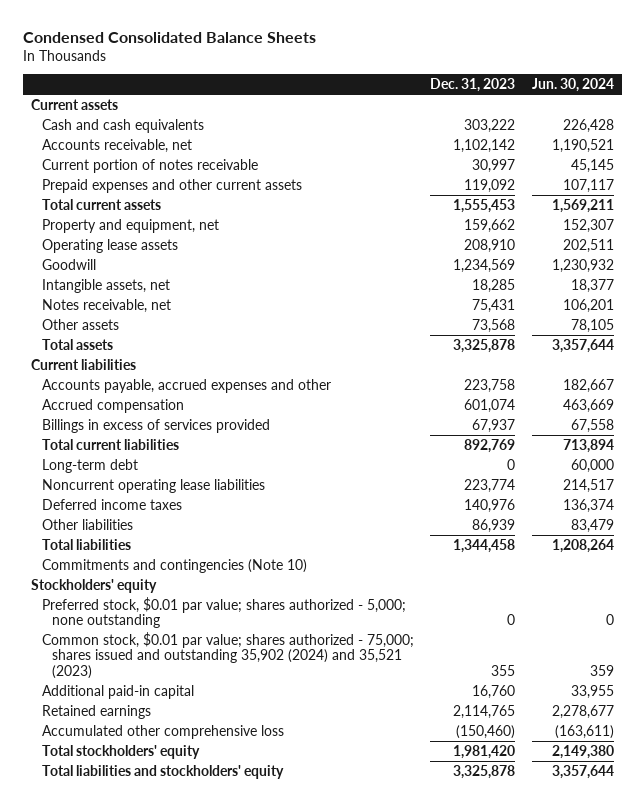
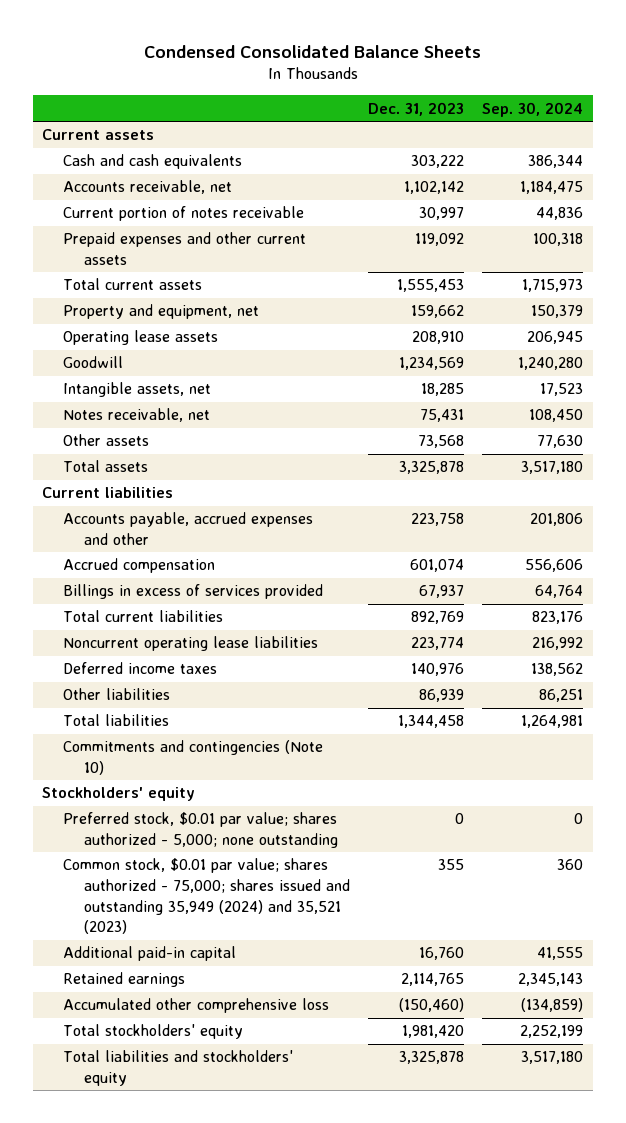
[531,78,614,93] Jun. 30, 2024 -> none
none -> [482,101,584,117] Sep. 30, 2024
[41,458,138,473] Long-term debt -> none
[41,631,414,679] Common stock, $0.01 par value; shares authorized - 75,000; shares issued and outstanding 35,902 (2024) and 35,521 (2023) -> [62,858,350,935] Common stock, $0.01 par value; shares authorized - 75,000; shares issued and outstanding 35,949 (2024) and 35,521 (2023)

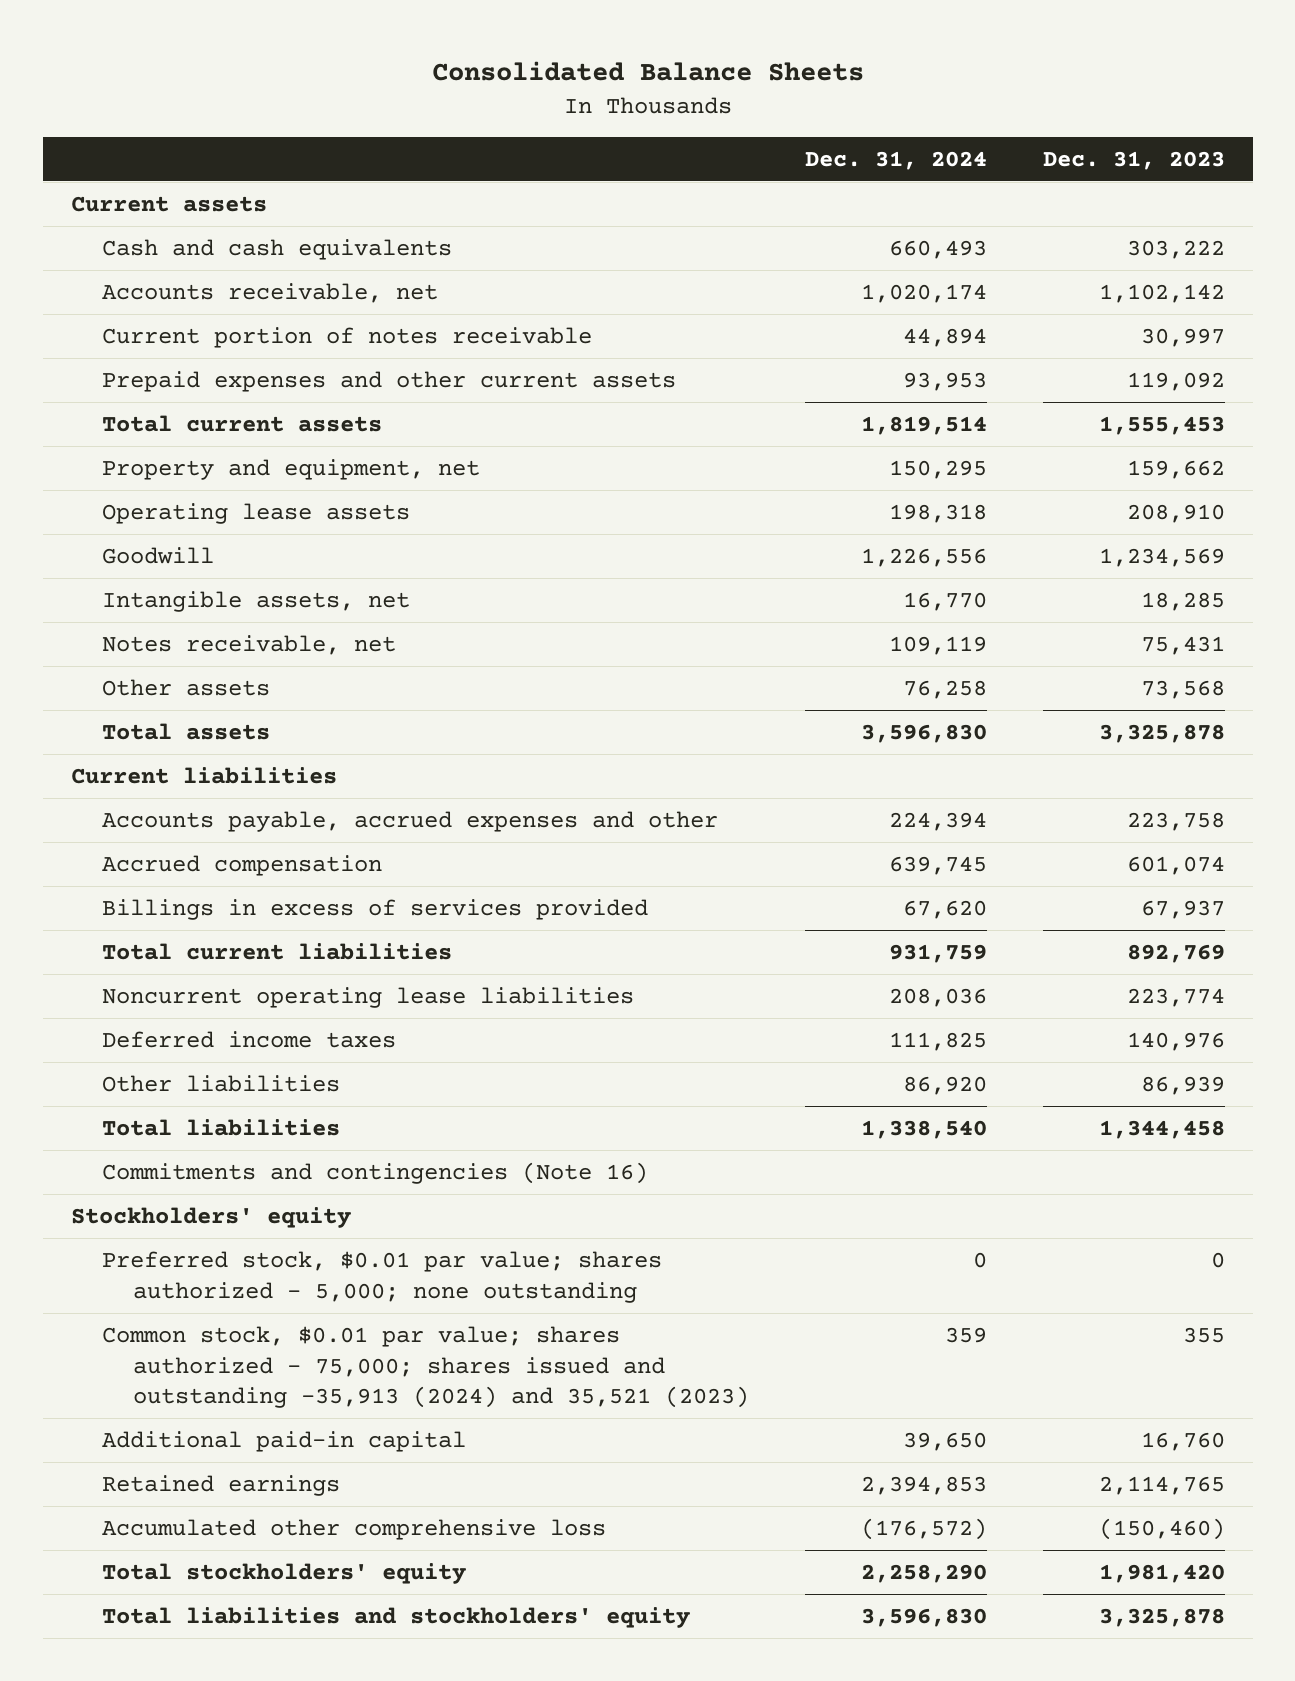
[143,44,481,58] Condensed Consolidated Balance Sheets -> [431,61,864,82] Consolidated Balance Sheets
[482,101,584,117] Sep. 30, 2024 -> none
none -> [805,150,988,170] Dec. 31, 2024
[62,740,323,775] Commitments and contingencies (Note 10) -> [102,1161,649,1184] Commitments and contingencies (Note 16)
[62,858,350,935] Common stock, $0.01 par value; shares authorized - 75,000; shares issued and outstanding 35,949 (2024) and 35,521 (2023) -> [102,1325,750,1409] Common stock, $0.01 par value; shares authorized - 75,000; shares issued and outstanding -35,913 (2024) and 35,521 (2023)

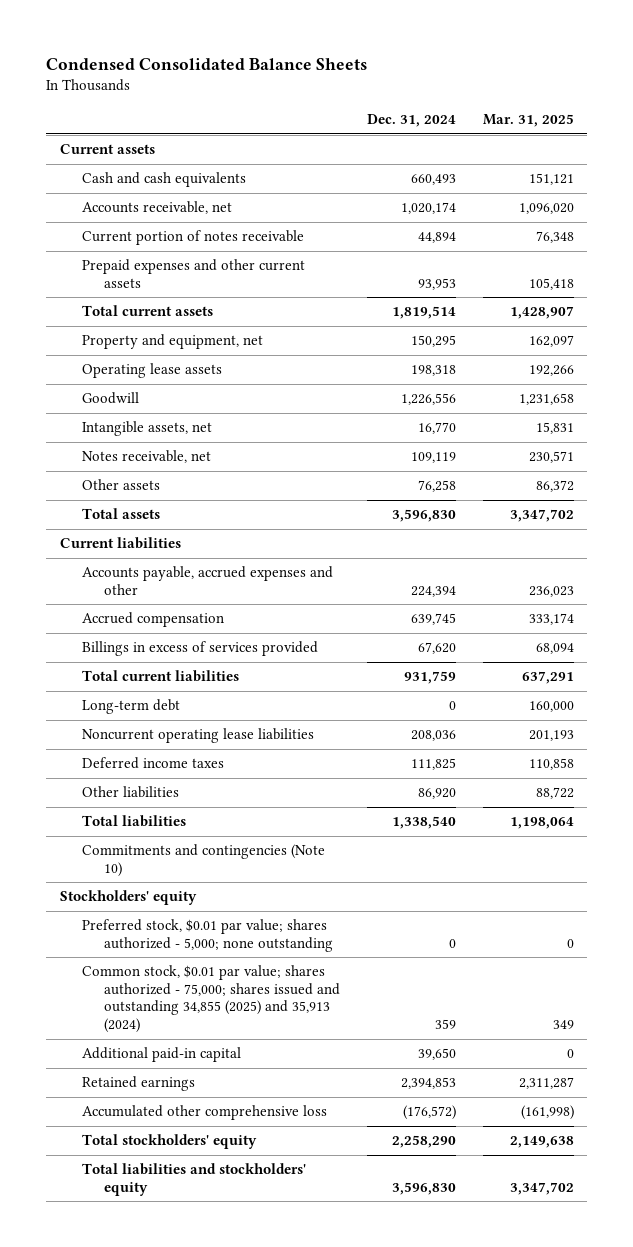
[431,61,864,82] Consolidated Balance Sheets -> [46,57,368,70] Condensed Consolidated Balance Sheets
[1042,150,1225,170] Dec. 31, 2023 -> none
none -> [482,114,574,128] Mar. 31, 2025
none -> [81,699,180,715] Long-term debt
[102,1161,649,1184] Commitments and contingencies (Note 16) -> [81,844,325,877] Commitments and contingencies (Note 10)
[102,1325,750,1409] Common stock, $0.01 par value; shares authorized - 75,000; shares issued and outstanding -35,913 (2024) and 35,521 (2023) -> [81,965,341,1034] Common stock, $0.01 par value; shares authorized - 75,000; shares issued and outstanding 34,855 (2025) and 35,913 (2024)

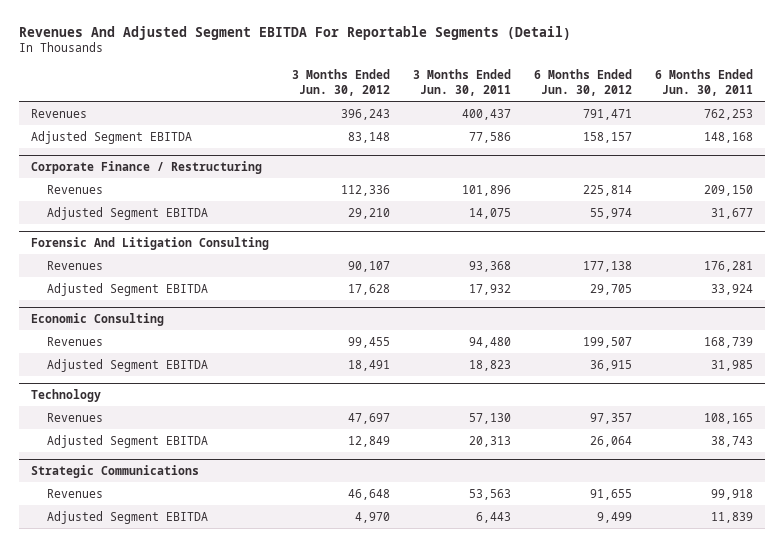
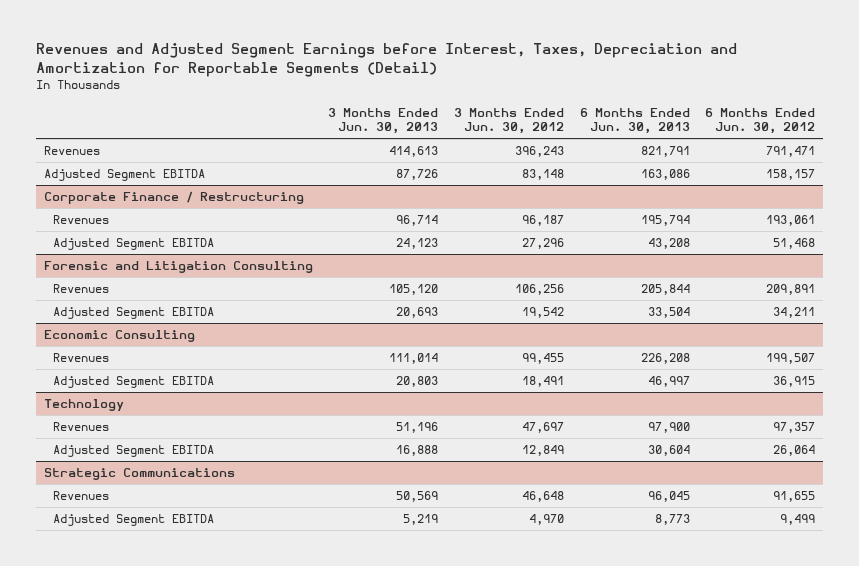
[19,25,572,40] Revenues And Adjusted Segment EBITDA For Reportable Segments (Detail) -> [36,43,738,77] Revenues and Adjusted Segment Earnings before Interest, Taxes, Depreciation and Amortization for Reportable Segments (Detail)
[413,69,512,96] 3 Months Ended Jun. 30, 2011 -> none
[655,69,754,96] 6 Months Ended Jun. 30, 2011 -> none
none -> [328,107,439,135] 3 Months Ended Jun. 30, 2013
none -> [579,107,690,135] 6 Months Ended Jun. 30, 2013
[341,184,391,196] 112,336 -> [522,215,565,227] 96,187
[583,184,633,196] 225,814 -> [766,215,816,227] 193,061
[348,207,391,219] 29,210 -> [522,238,565,250] 27,296
[590,207,633,219] 55,974 -> [773,238,816,250] 51,468
[30,236,269,250] Forensic And Litigation Consulting -> [43,261,313,274] Forensic and Litigation Consulting
[348,260,391,272] 90,107 -> [515,284,565,296] 106,256
[583,260,633,272] 177,138 -> [766,284,816,296] 209,891
[348,283,391,295] 17,628 -> [522,307,565,319] 19,542
[590,283,633,295] 29,705 -> [773,307,816,319] 34,211

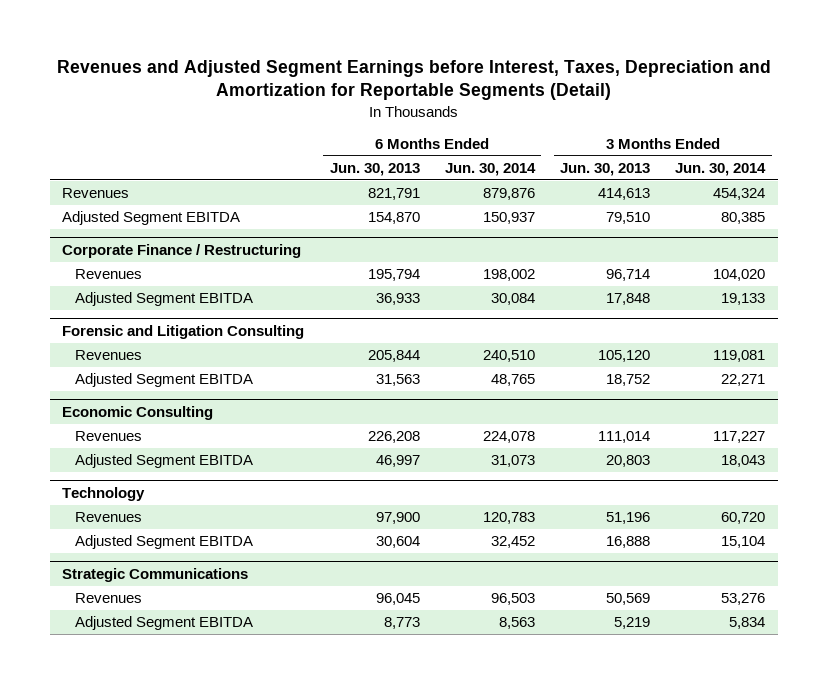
[454,107,565,135] 3 Months Ended Jun. 30, 2012 -> none
[705,107,816,135] 6 Months Ended Jun. 30, 2012 -> none
none -> [444,162,536,176] Jun. 30, 2014
none -> [675,162,767,176] Jun. 30, 2014
[396,169,439,181] 87,726 -> [606,212,651,225] 79,510
[640,169,690,181] 163,086 -> [367,212,420,225] 154,870
[396,238,439,250] 24,123 -> [606,293,651,306] 17,848
[647,238,690,250] 43,208 -> [375,293,420,306] 36,933
[396,307,439,319] 20,693 -> [606,374,651,387] 18,752
[647,307,690,319] 33,504 -> [375,374,420,387] 31,563

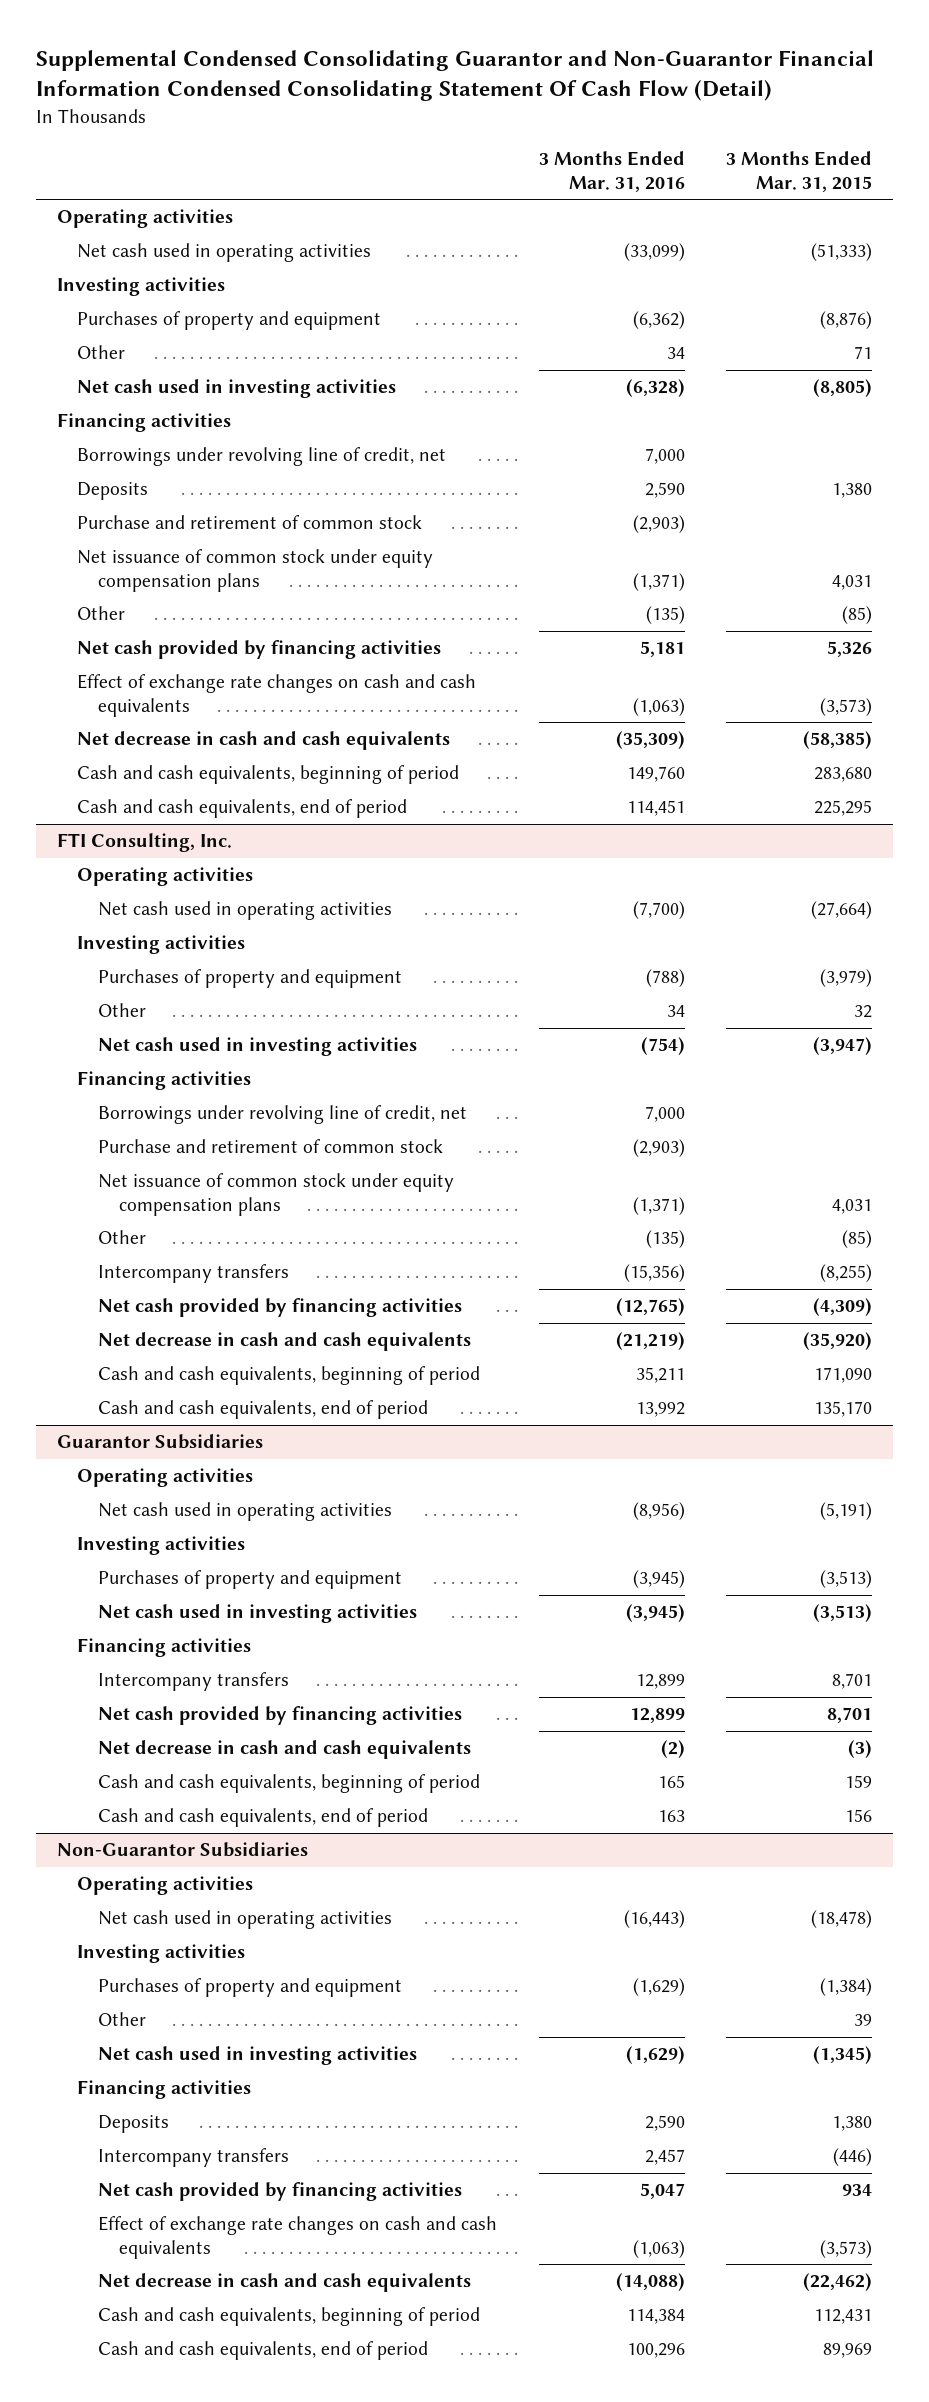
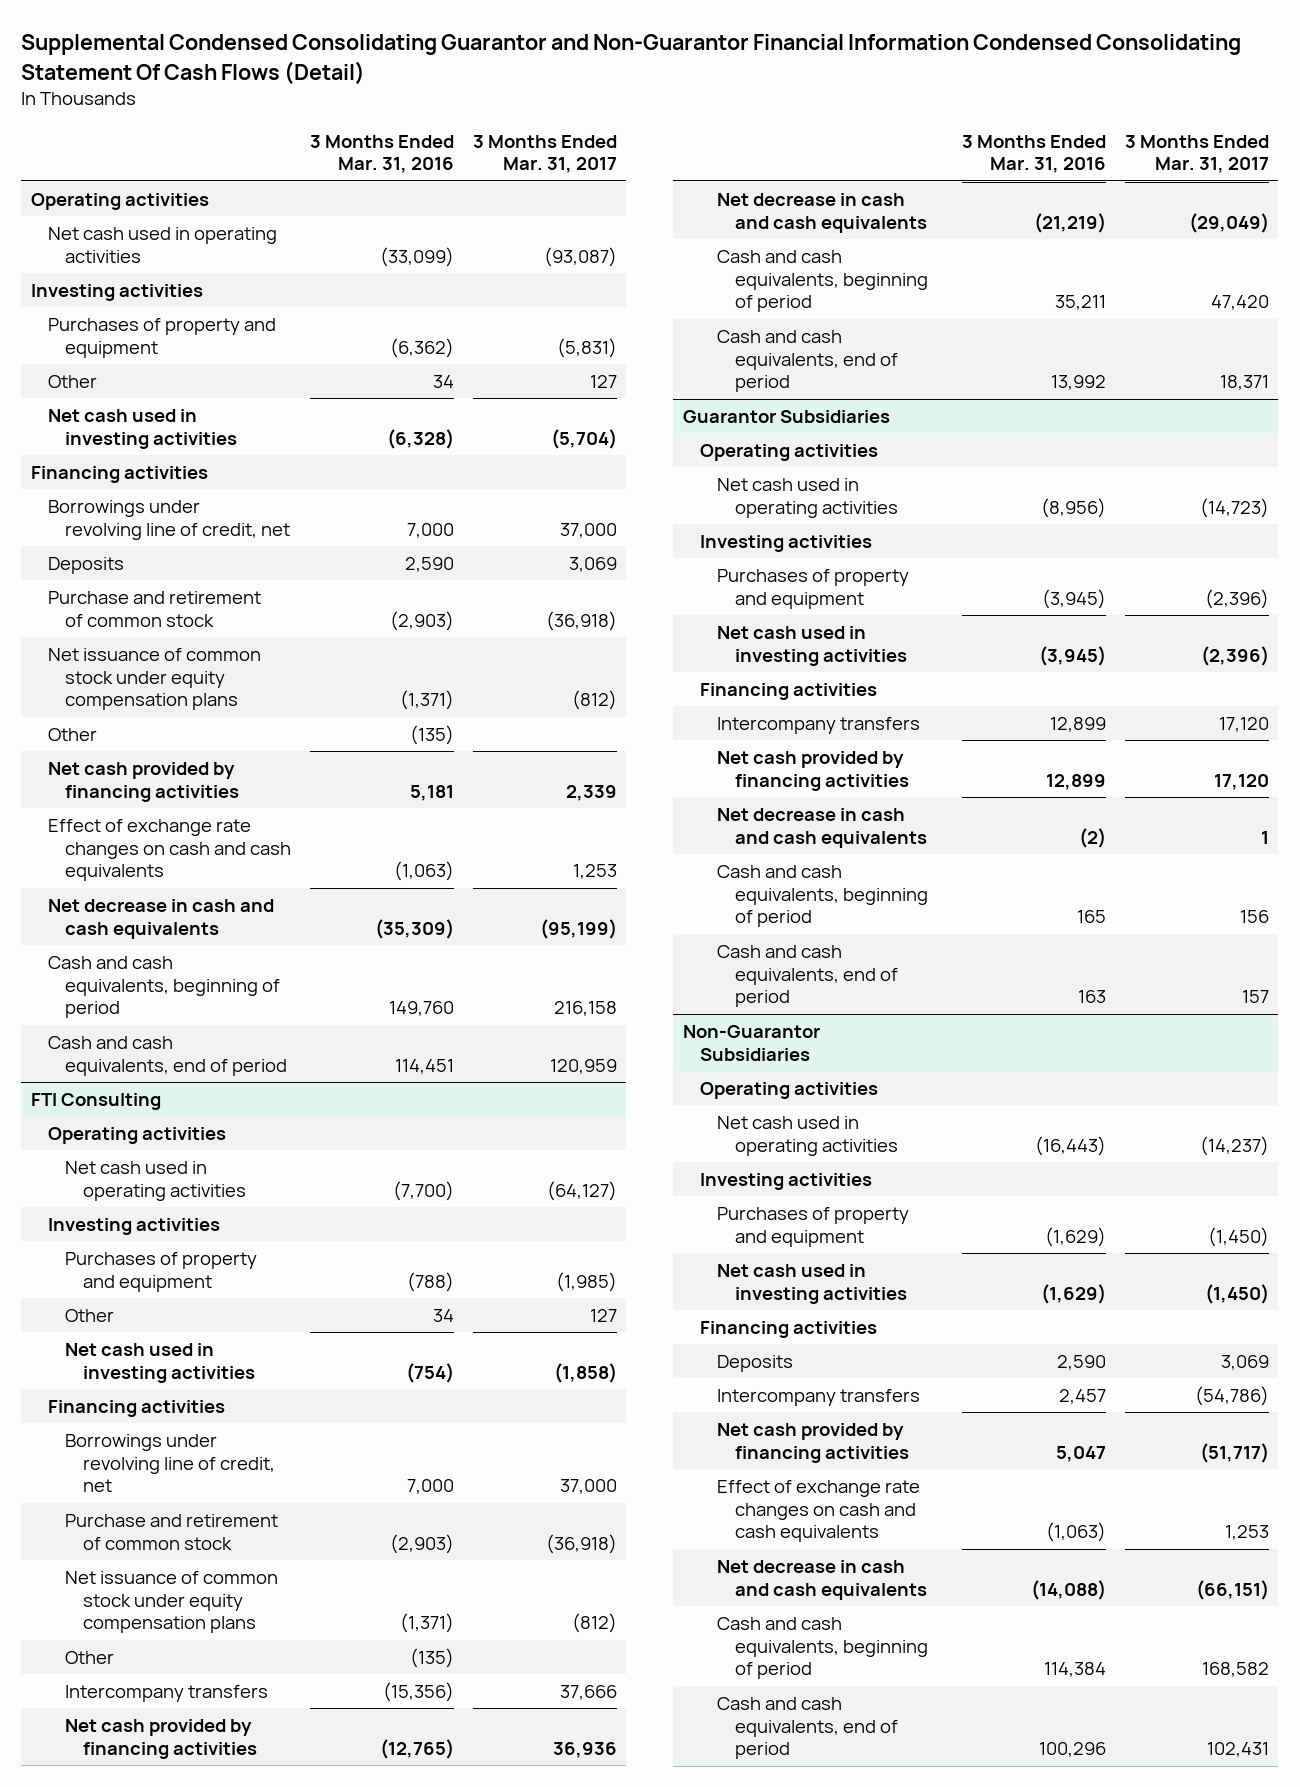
[35,50,874,102] Supplemental Condensed Consolidating Guarantor and Non-Guarantor Financial Information Condensed Consolidating Statement Of Cash Flow (Detail) -> [21,34,1242,85] Supplemental Condensed Consolidating Guarantor and Non-Guarantor Financial Information Condensed Consolidating Statement Of Cash Flows (Detail)
[726,151,873,192] 3 Months Ended Mar. 31, 2015 -> none
none -> [473,134,618,174] 3 Months Ended Mar. 31, 2017
[56,833,232,853] FTI Consulting, Inc. -> [30,1093,161,1111] FTI Consulting
[98,2012,147,2027] Other -> none

